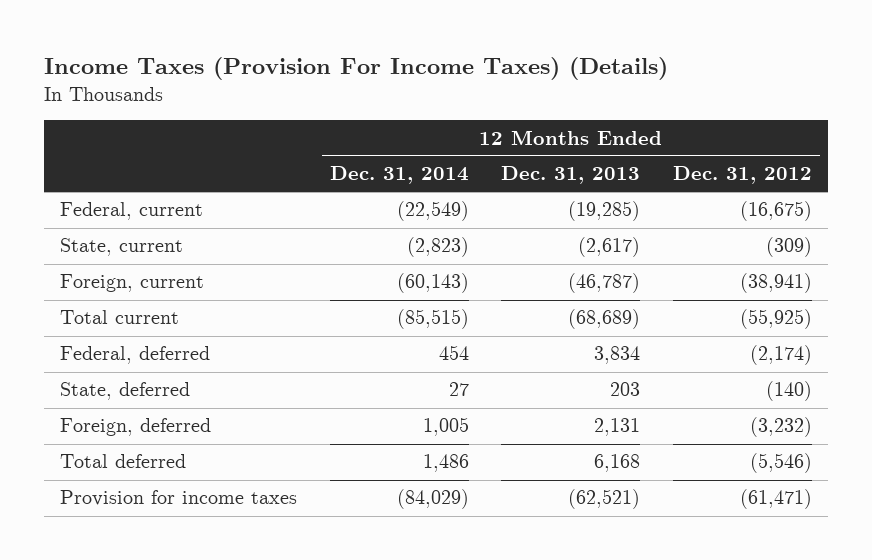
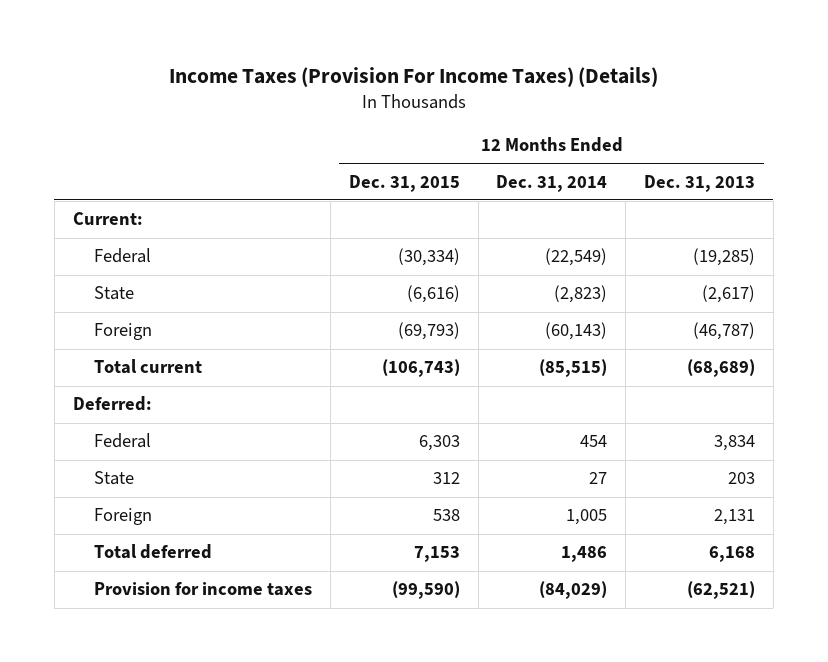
[672,166,812,185] Dec. 31, 2012 -> none
none -> [348,174,460,192] Dec. 31, 2015
none -> [72,212,143,226] Current:
[60,202,204,221] Federal, current -> [93,248,151,264] Federal
[60,238,184,257] State, current -> [93,286,134,301] State
[60,274,205,293] Foreign, current -> [93,323,152,341] Foreign
none -> [72,396,152,412] Deferred:
[60,346,211,365] Federal, deferred -> [93,433,151,449] Federal
[60,382,191,401] State, deferred -> [93,471,134,486] State
[60,418,212,437] Foreign, deferred -> [93,508,152,526] Foreign

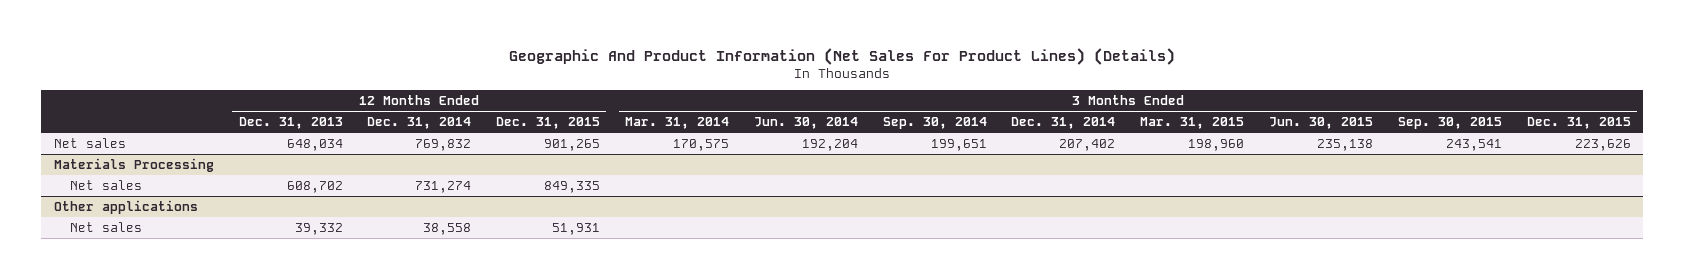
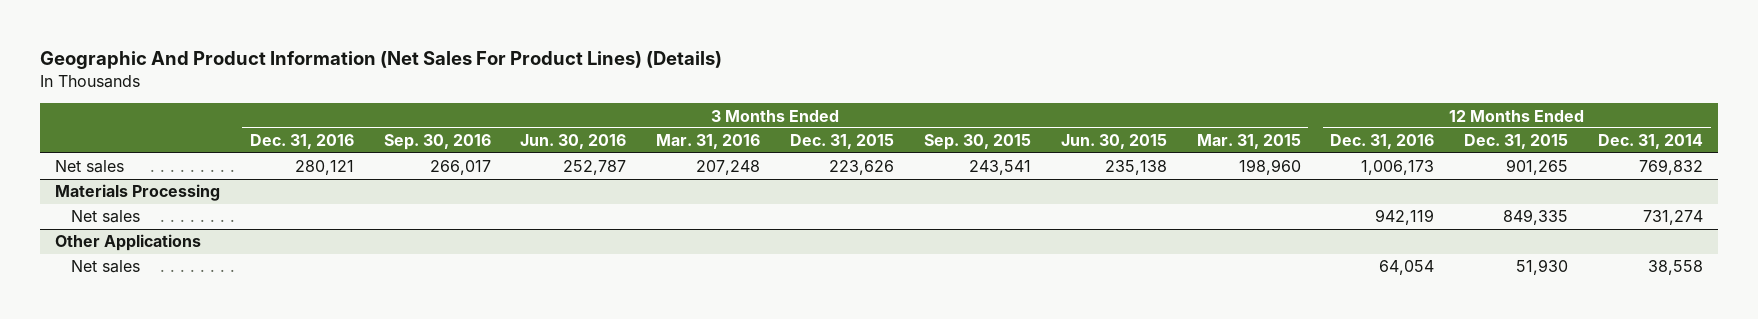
[238,117,343,130] Dec. 31, 2013 -> none
[625,117,730,130] Mar. 31, 2014 -> none
[753,117,858,130] Jun. 30, 2014 -> none
[882,117,987,130] Sep. 30, 2014 -> none
[1011,117,1116,130] Dec. 31, 2014 -> none
none -> [249,134,354,150] Dec. 31, 2016
none -> [383,134,491,151] Sep. 30, 2016
none -> [520,134,627,150] Jun. 30, 2016
none -> [656,134,761,150] Mar. 31, 2016
none -> [1330,134,1435,150] Dec. 31, 2016
[53,199,198,214] Other applications -> [55,234,202,252] Other Applications
[552,222,601,235] 51,931 -> [1516,259,1569,276] 51,930

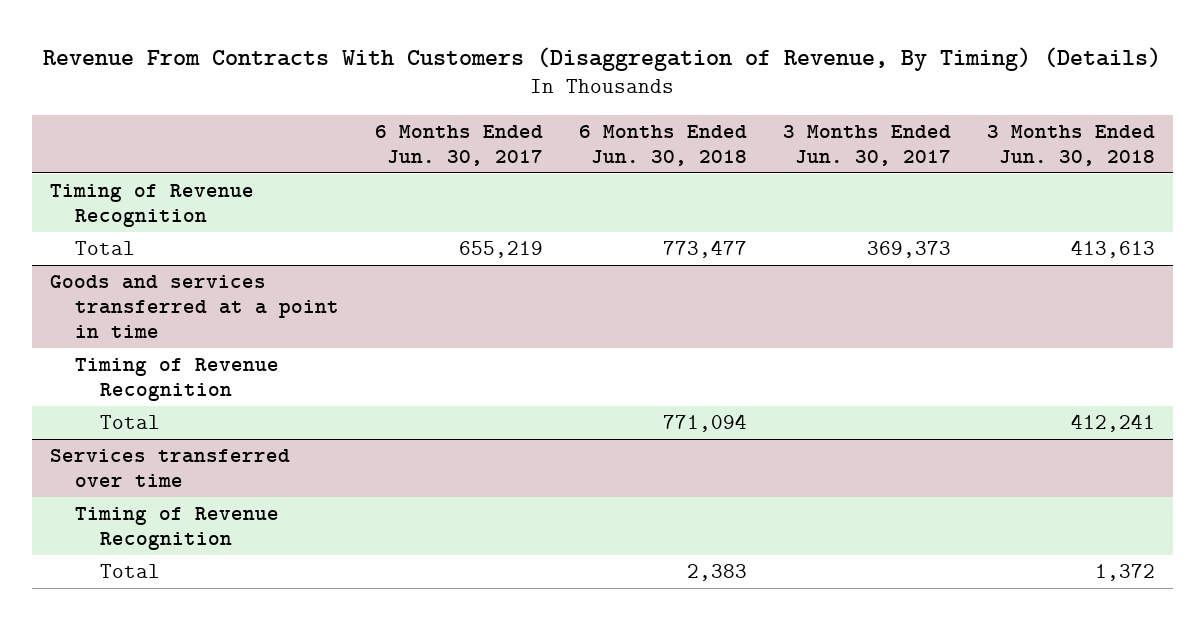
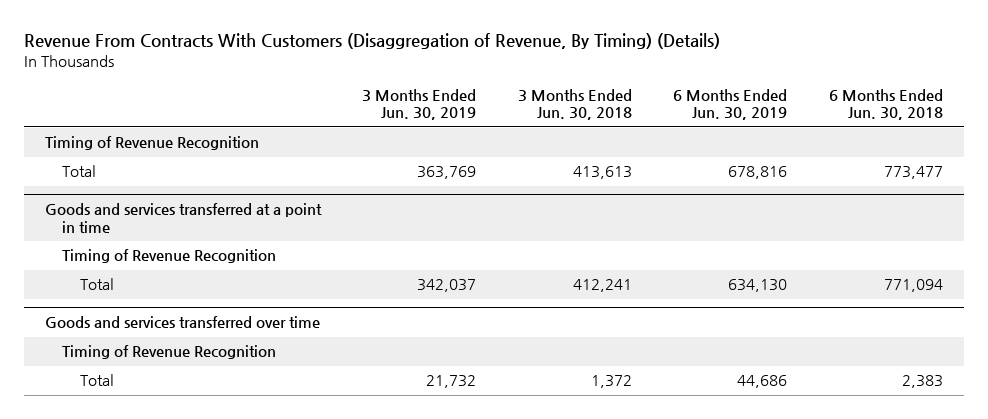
[374,124,543,166] 6 Months Ended Jun. 30, 2017 -> none
[782,124,951,166] 3 Months Ended Jun. 30, 2017 -> none
none -> [362,88,477,121] 3 Months Ended Jun. 30, 2019
none -> [673,88,788,121] 6 Months Ended Jun. 30, 2019
[49,449,290,488] Services transferred over time -> [44,316,320,329] Goods and services transferred over time

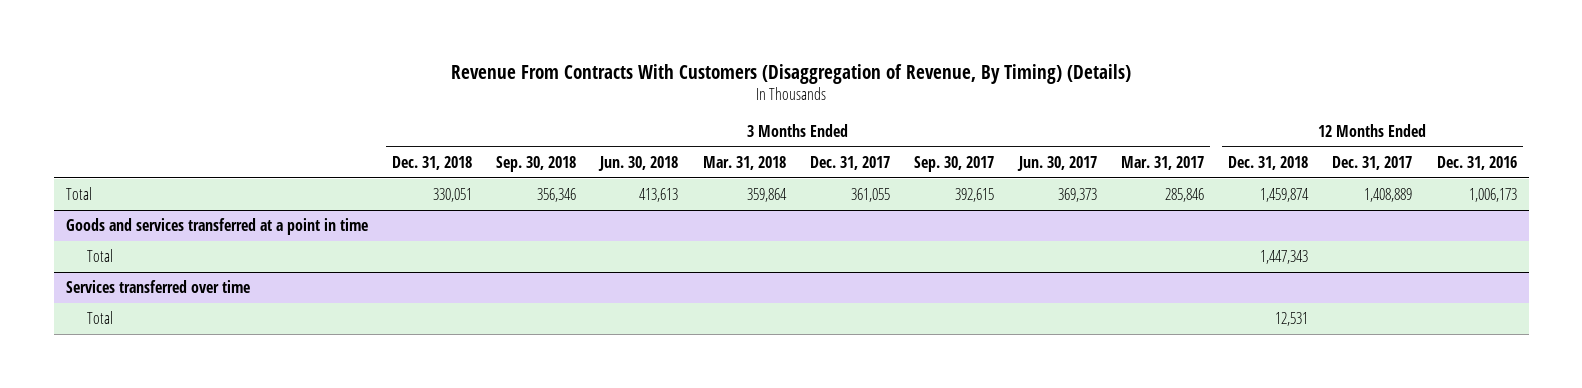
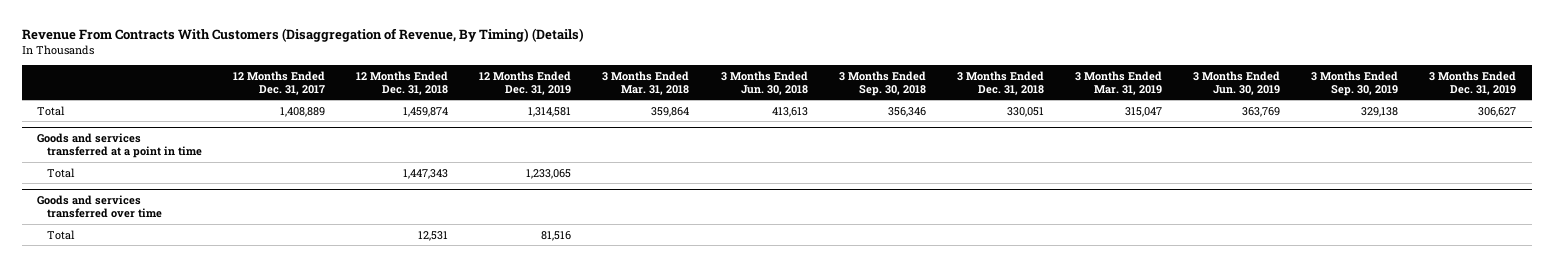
[809,156,890,171] Dec. 31, 2017 -> none
[914,156,995,173] Sep. 30, 2017 -> none
[1016,156,1097,172] Jun. 30, 2017 -> none
[1120,156,1204,171] Mar. 31, 2017 -> none
[1436,156,1517,171] Dec. 31, 2016 -> none
none -> [479,70,572,95] 12 Months Ended Dec. 31, 2019
none -> [1074,70,1162,95] 3 Months Ended Mar. 31, 2019
none -> [1192,70,1280,95] 3 Months Ended Jun. 30, 2019
none -> [1311,70,1399,96] 3 Months Ended Sep. 30, 2019
none -> [1429,70,1517,95] 3 Months Ended Dec. 31, 2019
[65,280,250,294] Services transferred over time -> [37,195,163,219] Goods and services transferred over time

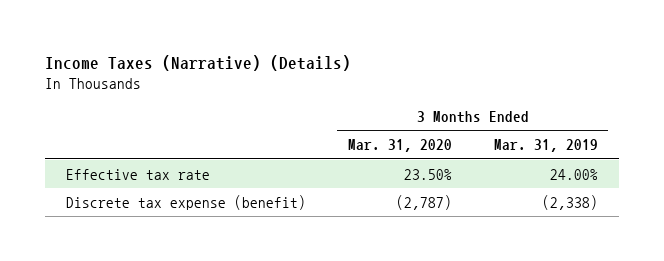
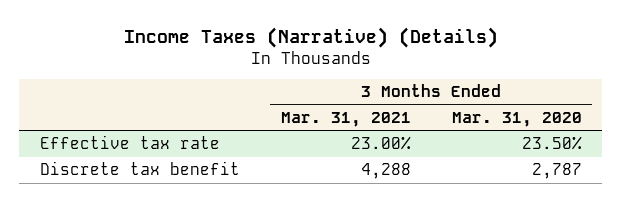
[493,139,598,153] Mar. 31, 2019 -> none
none -> [280,111,411,127] Mar. 31, 2021
[66,194,307,210] Discrete tax expense (benefit) -> [39,161,240,176] Discrete tax benefit
[395,194,452,210] (2,787) -> [531,163,582,180] 2,787

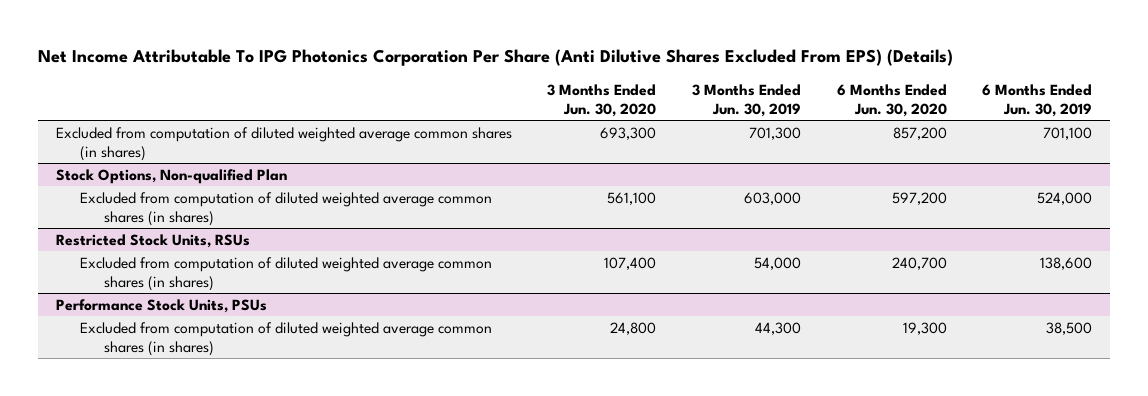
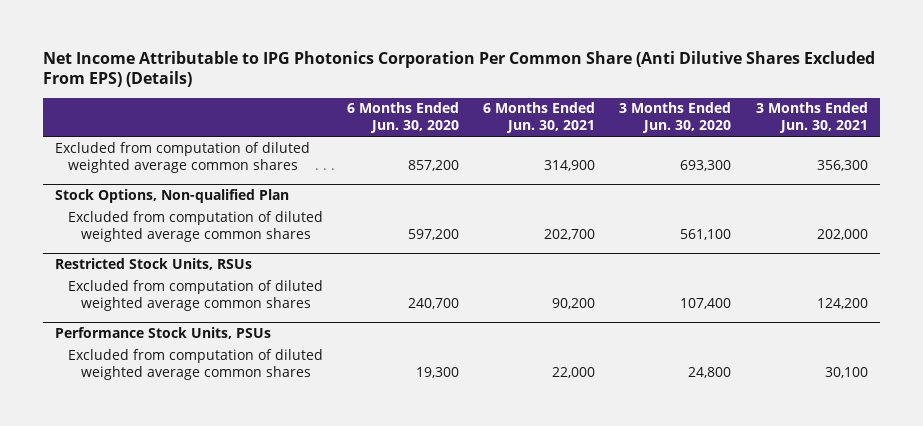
[38,49,954,67] Net Income Attributable To IPG Photonics Corporation Per Share (Anti Dilutive Shares Excluded From EPS) (Details) -> [43,50,876,88] Net Income Attributable to IPG Photonics Corporation Per Common Share (Anti Dilutive Shares Excluded From EPS) (Details)
[692,83,802,118] 3 Months Ended Jun. 30, 2019 -> none
[982,83,1093,118] 6 Months Ended Jun. 30, 2019 -> none
none -> [483,102,596,134] 6 Months Ended Jun. 30, 2021
none -> [755,102,868,134] 3 Months Ended Jun. 30, 2021
[55,126,512,161] Excluded from computation of diluted weighted average common shares (in shares) -> [55,141,311,173] Excluded from computation of diluted weighted average common shares
[79,191,492,226] Excluded from computation of diluted weighted average common shares (in shares) -> [68,210,324,242] Excluded from computation of diluted weighted average common shares
[79,256,492,291] Excluded from computation of diluted weighted average common shares (in shares) -> [68,279,324,311] Excluded from computation of diluted weighted average common shares
[79,321,492,356] Excluded from computation of diluted weighted average common shares (in shares) -> [68,348,324,380] Excluded from computation of diluted weighted average common shares

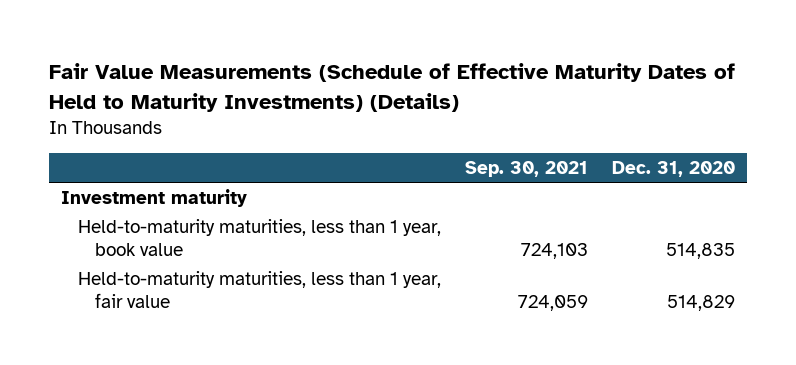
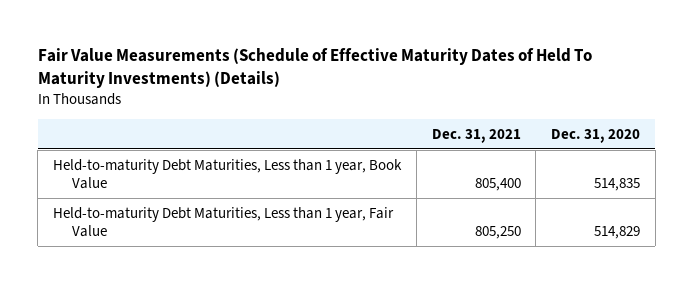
[49,62,736,112] Fair Value Measurements (Schedule of Effective Maturity Dates of Held to Maturity Investments) (Details) -> [37,48,592,89] Fair Value Measurements (Schedule of Effective Maturity Dates of Held To Maturity Investments) (Details)
[465,161,589,178] Sep. 30, 2021 -> none
none -> [431,128,521,143] Dec. 31, 2021
[61,188,248,207] Investment maturity -> none
[78,218,442,257] Held-to-maturity maturities, less than 1 year, book value -> [53,158,403,190] Held-to-maturity Debt Maturities, Less than 1 year, Book Value
[78,270,442,309] Held-to-maturity maturities, less than 1 year, fair value -> [53,206,395,238] Held-to-maturity Debt Maturities, Less than 1 year, Fair Value

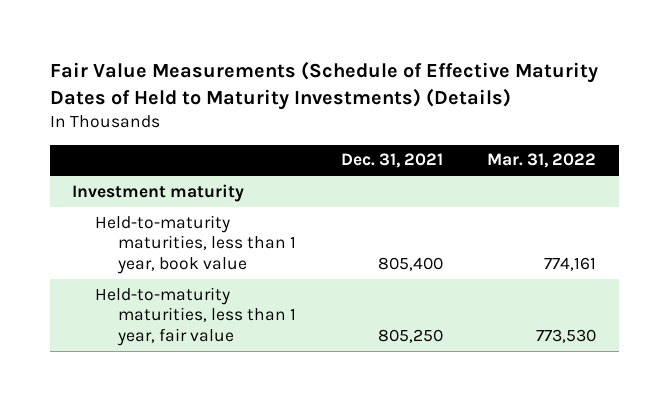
[37,48,592,89] Fair Value Measurements (Schedule of Effective Maturity Dates of Held To Maturity Investments) (Details) -> [49,60,598,110] Fair Value Measurements (Schedule of Effective Maturity Dates of Held to Maturity Investments) (Details)
[551,128,641,143] Dec. 31, 2020 -> none
none -> [487,153,597,169] Mar. 31, 2022
none -> [71,183,244,202] Investment maturity
[53,158,403,190] Held-to-maturity Debt Maturities, Less than 1 year, Book Value -> [95,214,297,274] Held-to-maturity maturities, less than 1 year, book value
[53,206,395,238] Held-to-maturity Debt Maturities, Less than 1 year, Fair Value -> [95,286,297,346] Held-to-maturity maturities, less than 1 year, fair value

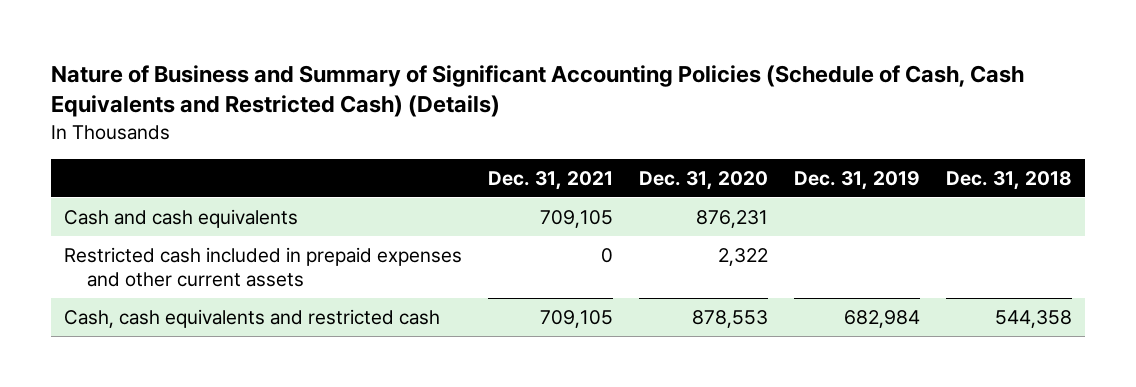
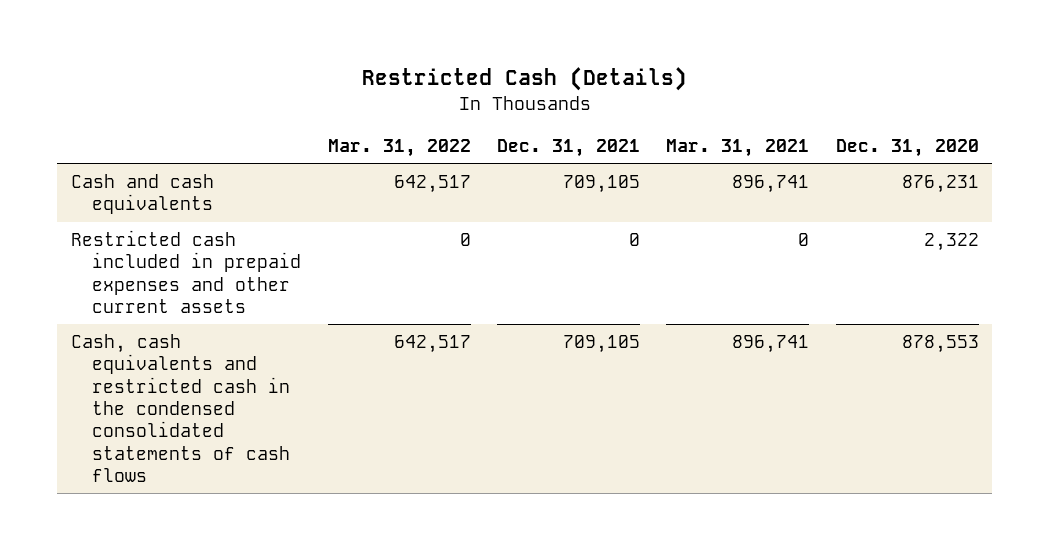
[51,64,1025,118] Nature of Business and Summary of Significant Accounting Policies (Schedule of Cash, Cash Equivalents and Restricted Cash) (Details) -> [361,67,687,92] Restricted Cash (Details)
[793,170,920,190] Dec. 31, 2019 -> none
[945,170,1072,190] Dec. 31, 2018 -> none
none -> [327,138,471,157] Mar. 31, 2022
none -> [666,138,810,157] Mar. 31, 2021
[64,309,441,329] Cash, cash equivalents and restricted cash -> [70,333,291,483] Cash, cash equivalents and restricted cash in the condensed consolidated statements of cash flows

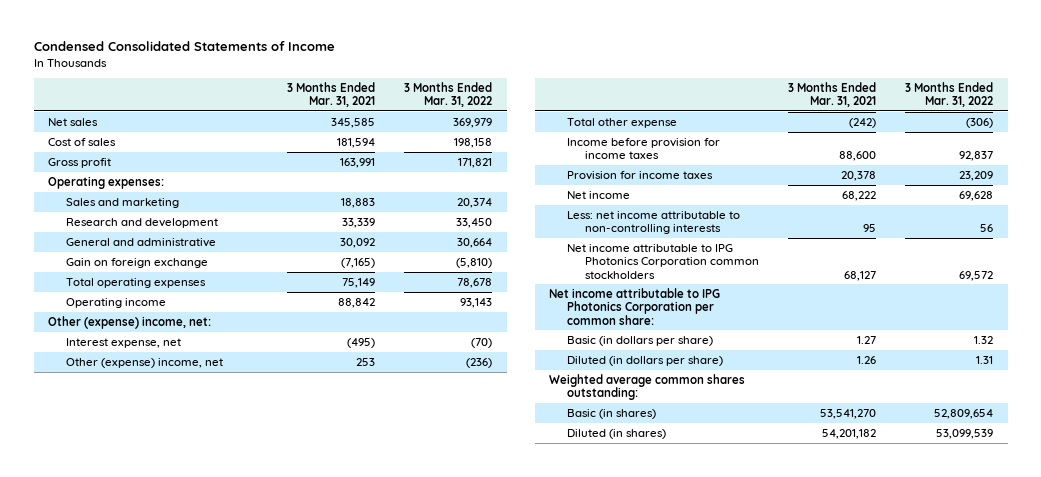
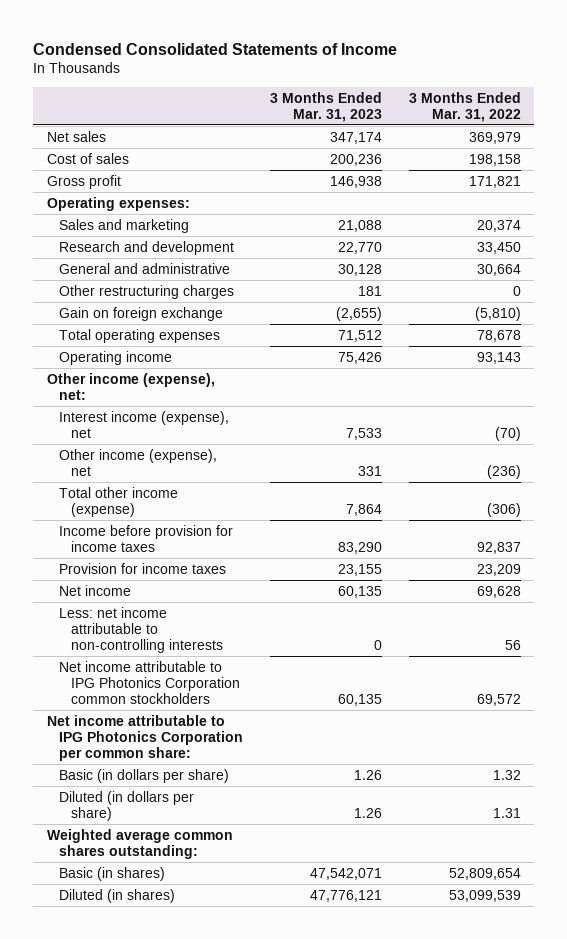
[286,81,375,108] 3 Months Ended Mar. 31, 2021 -> none
none -> [269,91,382,122] 3 Months Ended Mar. 31, 2023
none -> [58,284,234,299] Other restructuring charges
[48,315,212,329] Other (expense) income, net: -> [46,372,215,400] Other income (expense), net:
[66,337,182,348] Interest expense, net -> [58,410,229,438] Interest income (expense), net
[66,357,224,368] Other (expense) income, net -> [58,448,217,476] Other income (expense), net
[566,117,677,128] Total other expense -> [58,486,178,517] Total other income (expense)

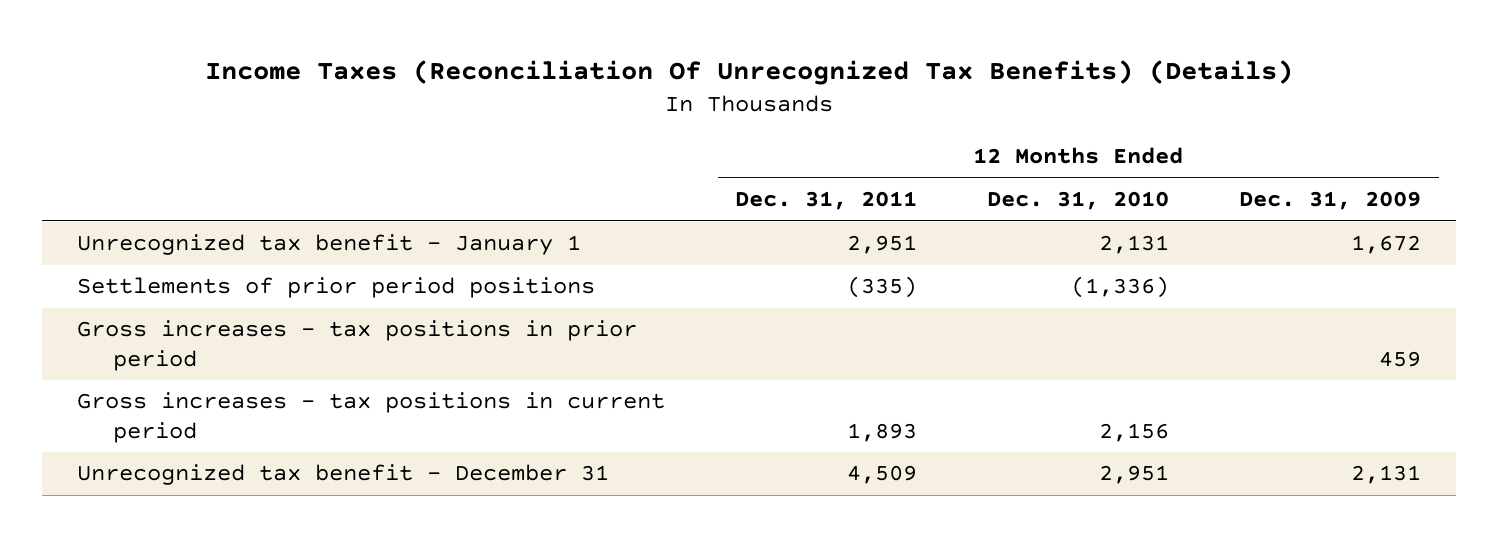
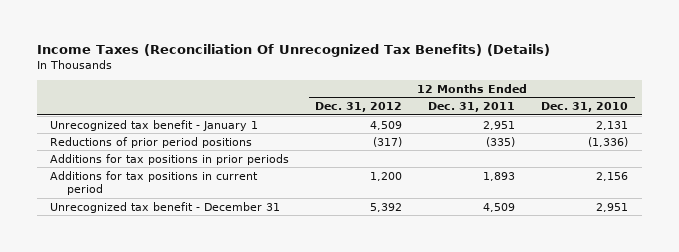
[1239,191,1422,211] Dec. 31, 2009 -> none
none -> [315,102,403,113] Dec. 31, 2012
[77,277,596,299] Settlements of prior period positions -> [50,136,253,148] Reductions of prior period positions
[77,320,638,371] Gross increases - tax positions in prior period -> [50,153,290,165] Additions for tax positions in prior periods
[77,392,666,443] Gross increases - tax positions in current period -> [50,170,259,196] Additions for tax positions in current period

